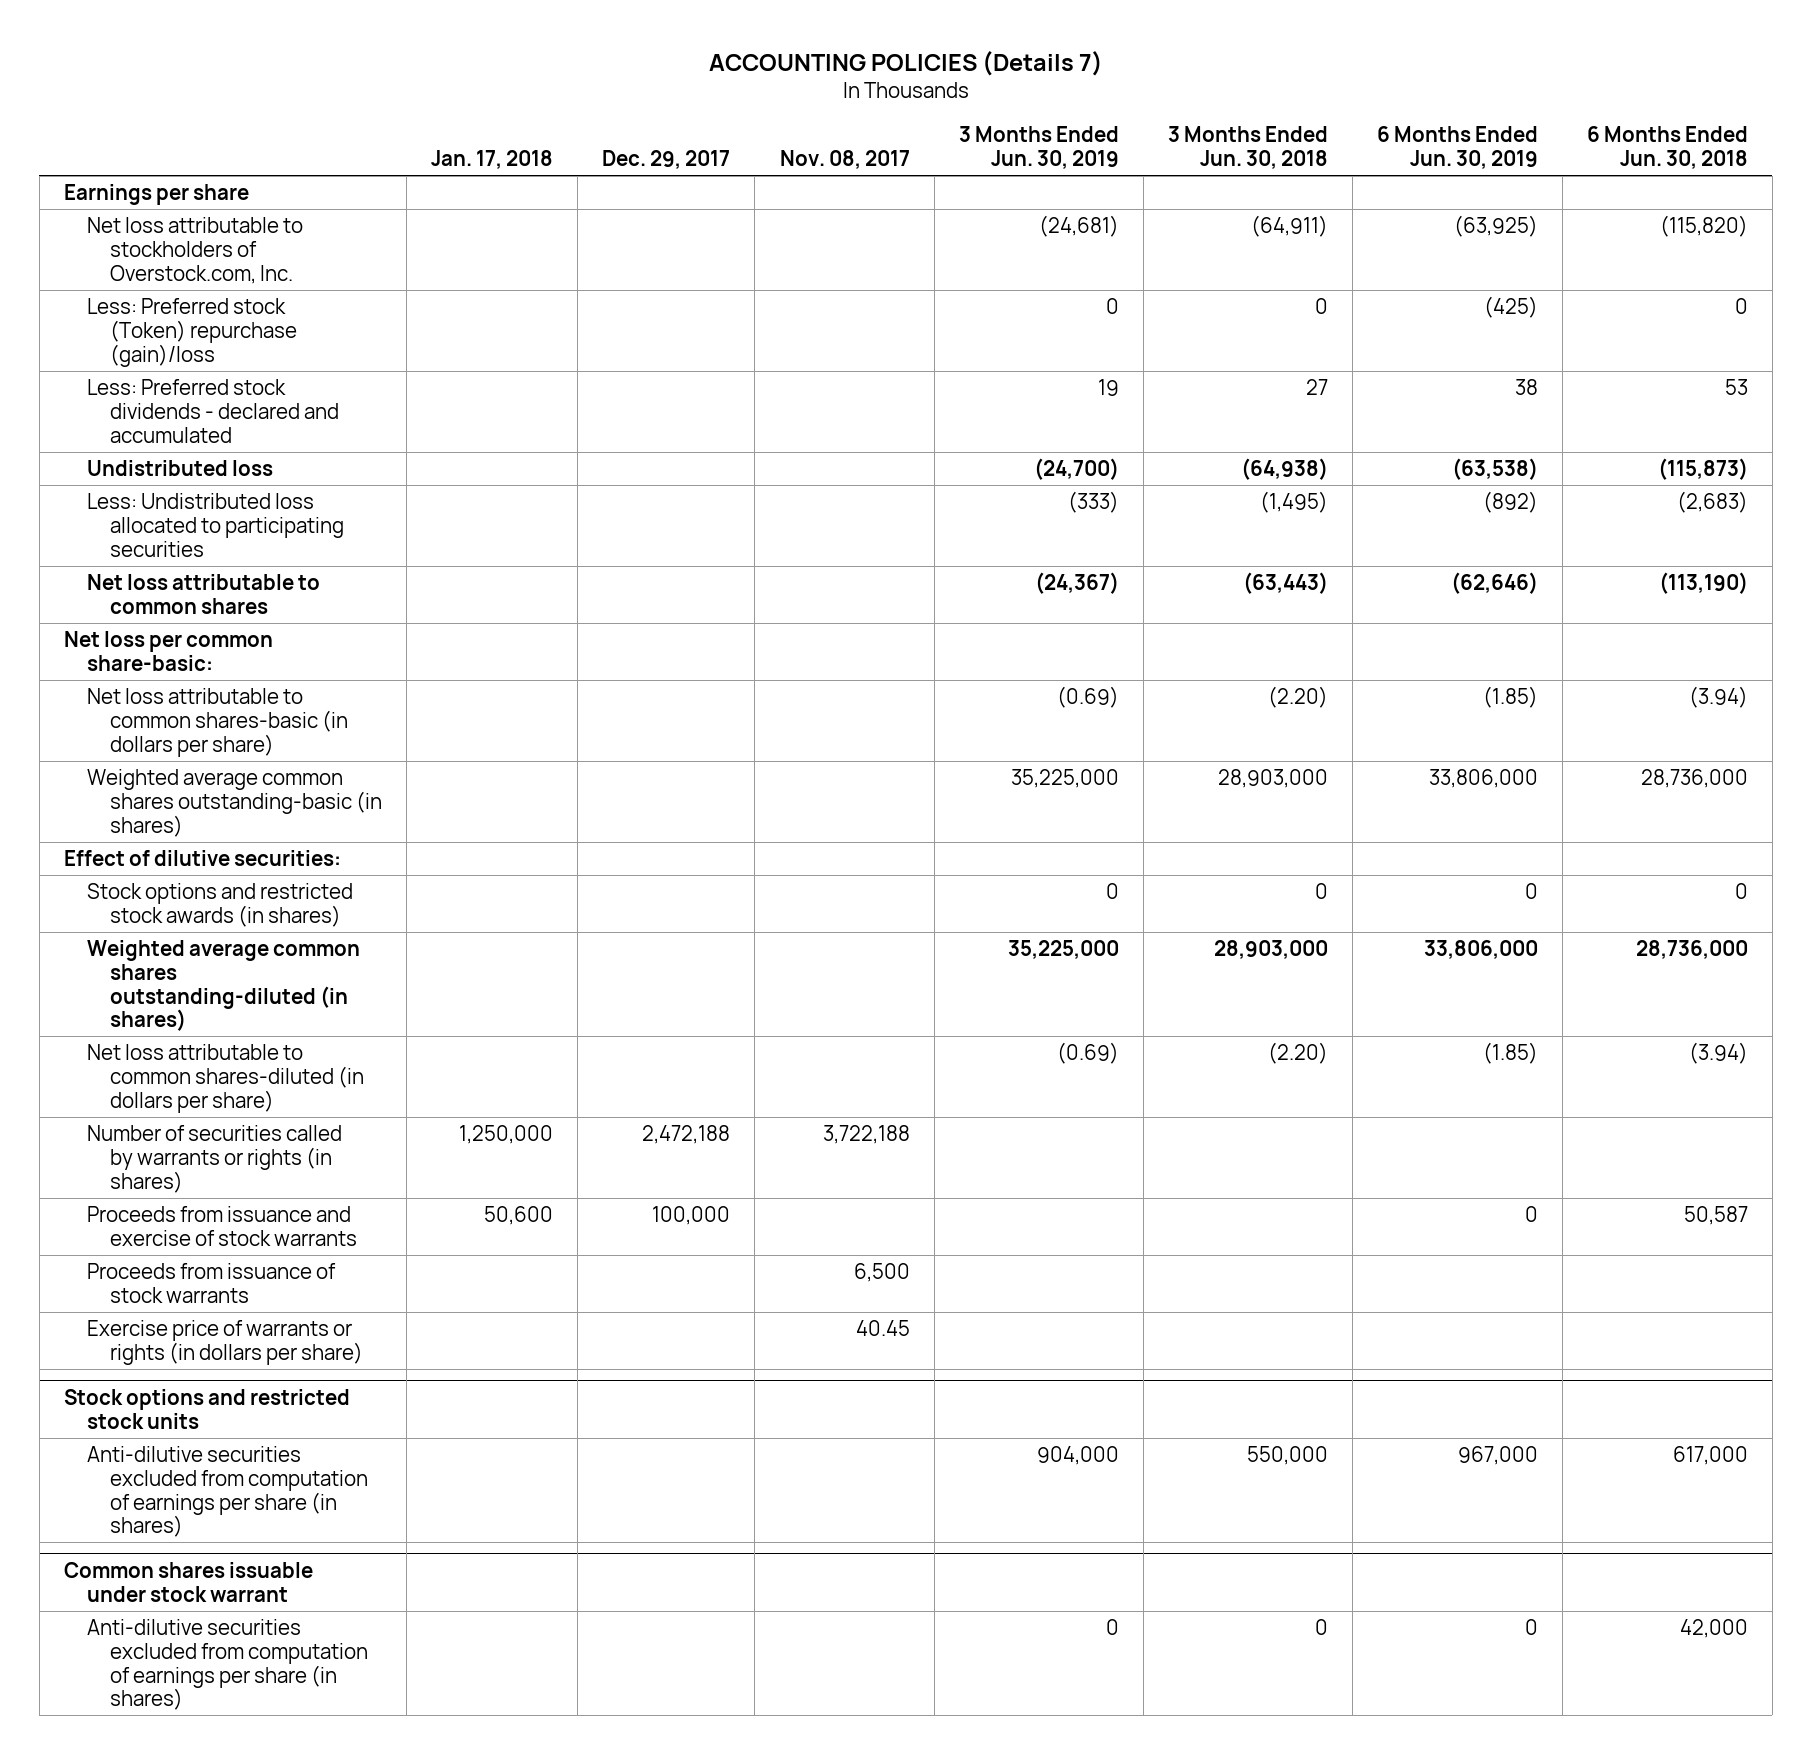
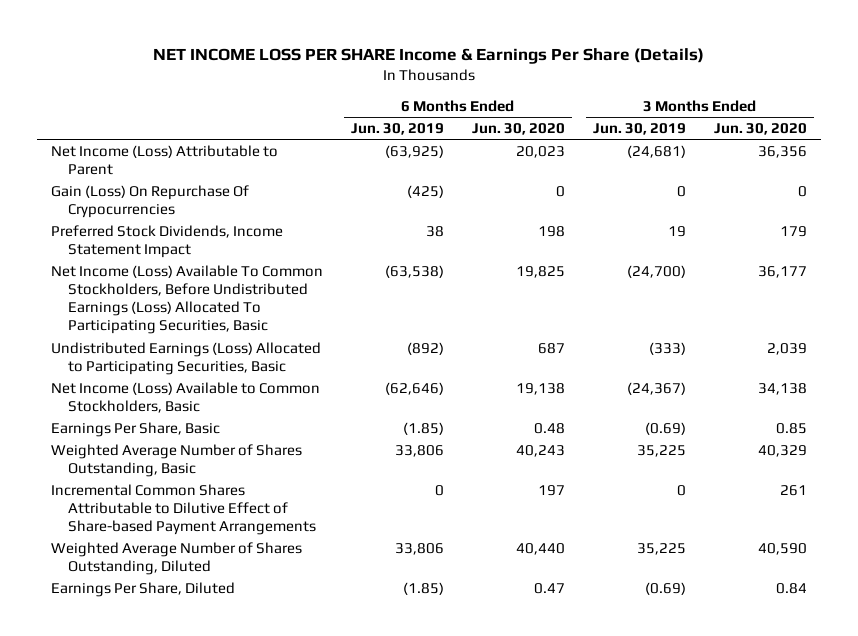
[708,50,1103,76] ACCOUNTING POLICIES (Details 7) -> [152,48,704,65] NET INCOME LOSS PER SHARE Income & Earnings Per Share (Details)
[431,150,554,170] Jan. 17, 2018 -> none
[602,150,731,170] Dec. 29, 2017 -> none
[779,150,910,170] Nov. 08, 2017 -> none
[1167,126,1328,170] 3 Months Ended Jun. 30, 2018 -> none
[1586,126,1748,170] 6 Months Ended Jun. 30, 2018 -> none
none -> [471,123,565,136] Jun. 30, 2020
none -> [713,123,807,136] Jun. 30, 2020
[63,183,249,205] Earnings per share -> none
[63,630,273,671] Net loss per common share-basic: -> none
[63,849,341,866] Effect of dilutive securities: -> none
[87,1124,343,1193] Number of securities called by warrants or rights (in shares) -> none
[87,1205,358,1246] Proceeds from issuance and exercise of stock warrants -> none
[87,1262,337,1303] Proceeds from issuance of stock warrants -> none
[87,1319,364,1365] Exercise price of warrants or rights (in dollars per share) -> none
[63,1388,350,1429] Stock options and restricted stock units -> none
[87,1445,369,1538] Anti-dilutive securities excluded from computation of earnings per share (in shares) -> none
[63,1561,313,1602] Common shares issuable under stock warrant -> none
[87,1618,369,1711] Anti-dilutive securities excluded from computation of earnings per share (in shares) -> none
[87,216,304,284] Net loss attributable to stockholders of Overstock.com, Inc. -> [50,144,278,176] Net Income (Loss) Attributable to Parent
[87,297,298,367] Less: Preferred stock (Token) repurchase (gain)/loss -> [50,184,249,219] Gain (Loss) On Repurchase Of Crypocurrencies
[87,378,340,443] Less: Preferred stock dividends - declared and accumulated -> [50,224,283,259] Preferred Stock Dividends, Income Statement Impact
[87,459,274,476] Undistributed loss -> [50,264,323,335] Net Income (Loss) Available To Common Stockholders, Before Undistributed Earnings (Loss) Allocated To Participating Securities, Basic
[87,492,345,557] Less: Undistributed loss allocated to participating securities -> [50,341,321,376] Undistributed Earnings (Loss) Allocated to Participating Securities, Basic
[87,573,321,614] Net loss attributable to common shares -> [50,381,320,414] Net Income (Loss) Available to Common Stockholders, Basic
[87,687,349,757] Net loss attributable to common shares-basic (in dollars per share) -> [50,421,220,437] Earnings Per Share, Basic
[87,768,383,837] Weighted average common shares outstanding-basic (in shares) -> [50,443,302,478] Weighted Average Number of Shares Outstanding, Basic
[1010,768,1119,788] 35,225,000 -> [636,444,686,457] 35,225
[1428,768,1538,788] 33,806,000 -> [394,444,444,457] 33,806
[87,882,354,927] Stock options and restricted stock awards (in shares) -> [50,483,317,536] Incremental Common Shares Attributable to Dilutive Effect of Share-based Payment Arrangements
[87,939,361,1032] Weighted average common shares outstanding-diluted (in shares) -> [50,541,302,576] Weighted Average Number of Shares Outstanding, Diluted
[1007,939,1119,959] 35,225,000 -> [636,542,686,555] 35,225
[1423,939,1538,959] 33,806,000 -> [394,542,444,555] 33,806
[87,1043,365,1113] Net loss attributable to common shares-diluted (in dollars per share) -> [50,581,235,597] Earnings Per Share, Diluted

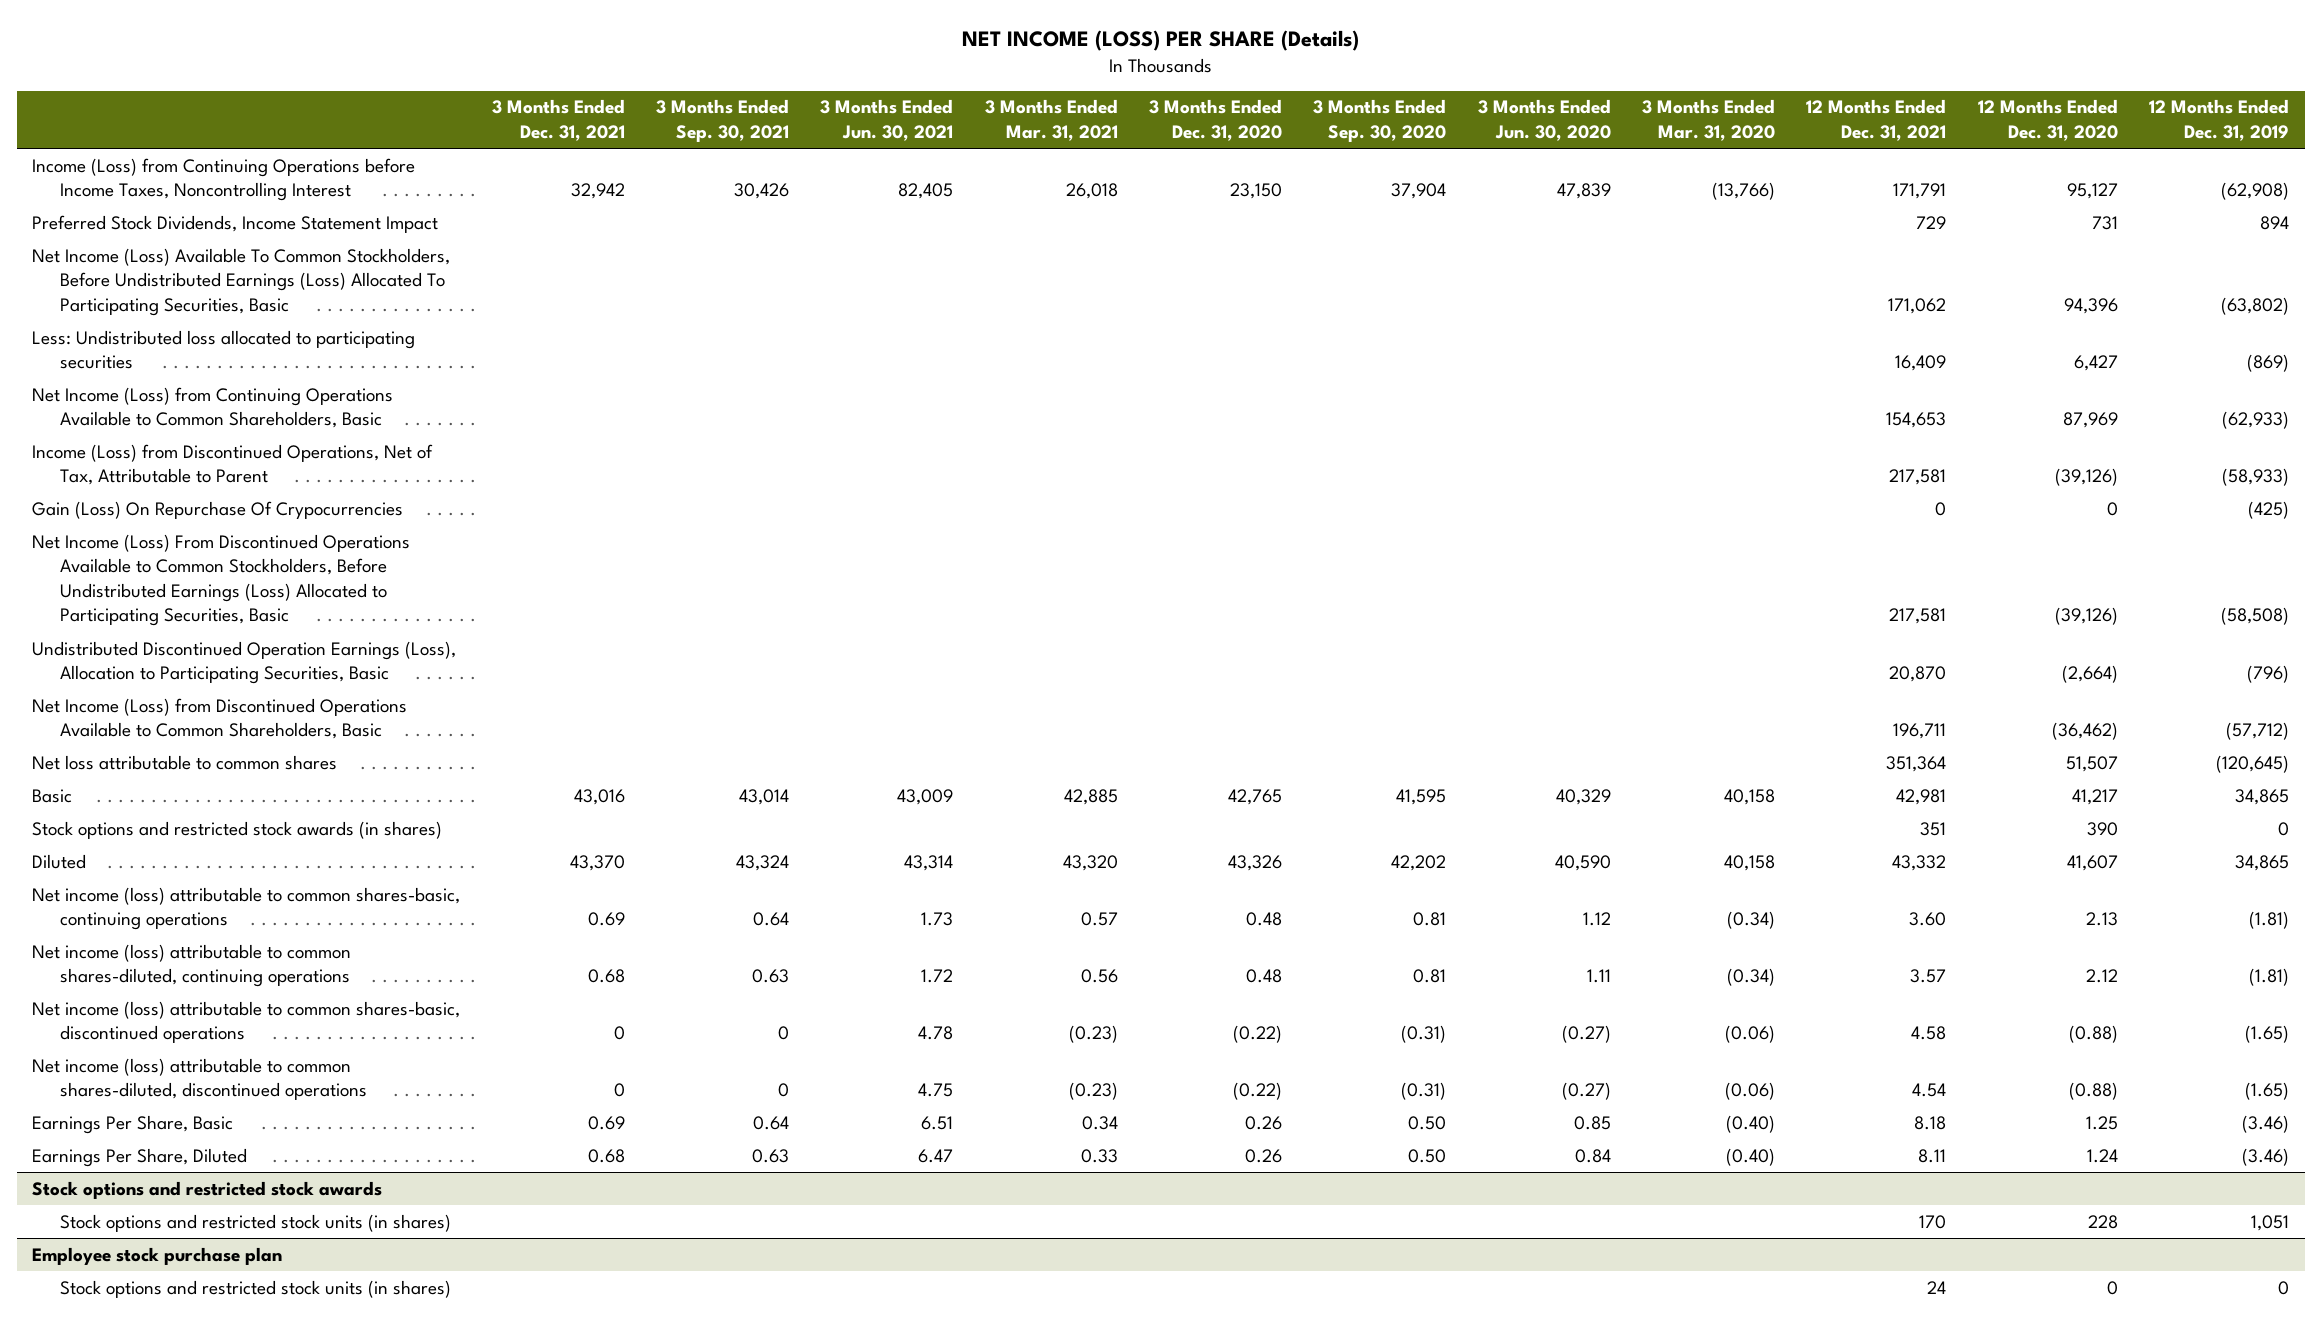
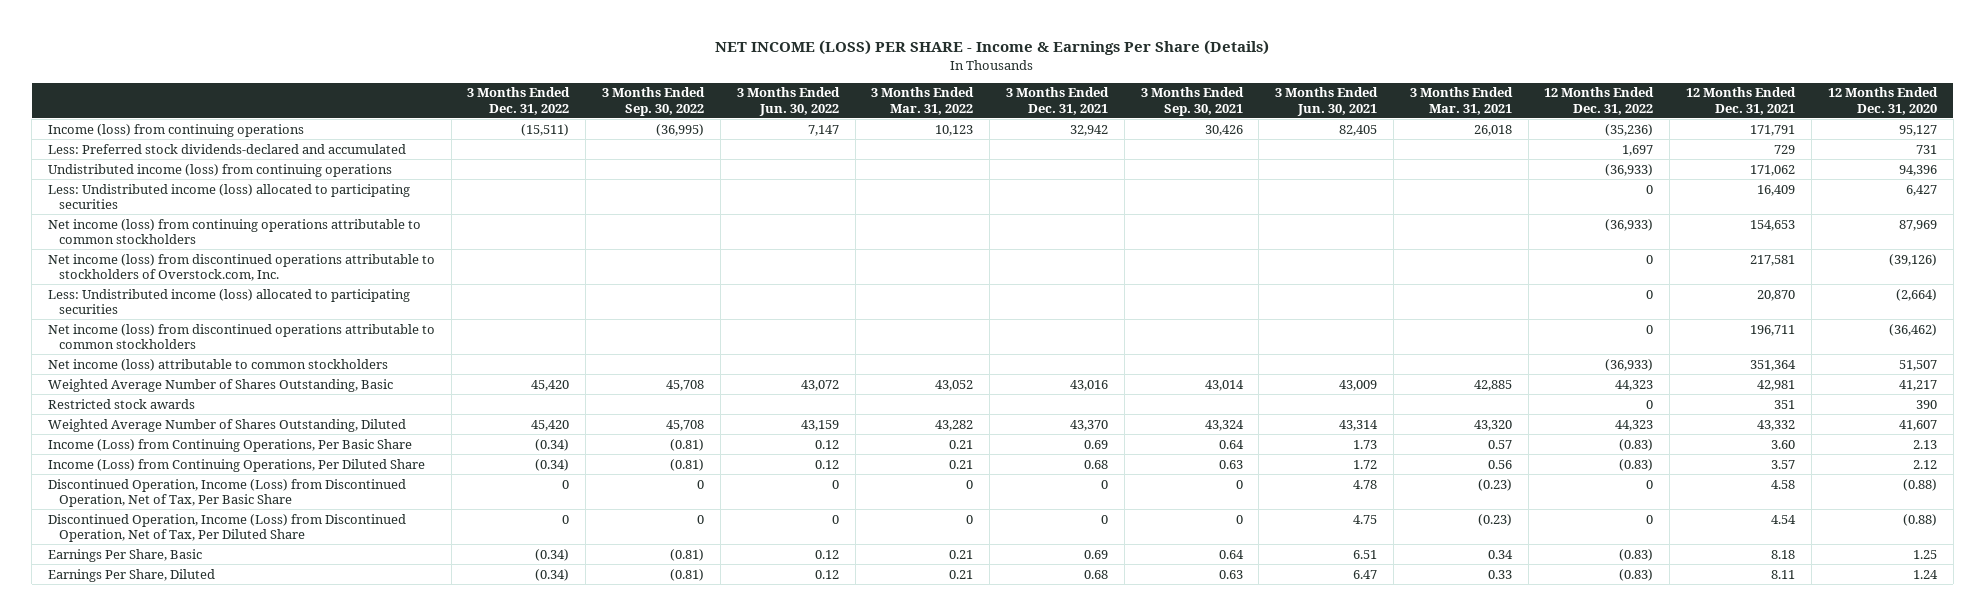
[961,30,1359,52] NET INCOME (LOSS) PER SHARE (Details) -> [715,39,1270,55] NET INCOME (LOSS) PER SHARE - Income & Earnings Per Share (Details)
[1149,99,1283,142] 3 Months Ended Dec. 31, 2020 -> none
[1313,99,1447,143] 3 Months Ended Sep. 30, 2020 -> none
[1477,99,1611,142] 3 Months Ended Jun. 30, 2020 -> none
[1642,99,1776,142] 3 Months Ended Mar. 31, 2020 -> none
[2148,99,2289,142] 12 Months Ended Dec. 31, 2019 -> none
none -> [467,87,571,115] 3 Months Ended Dec. 31, 2022
none -> [602,87,706,116] 3 Months Ended Sep. 30, 2022
none -> [736,87,840,116] 3 Months Ended Jun. 30, 2022
none -> [871,87,975,115] 3 Months Ended Mar. 31, 2022
none -> [1544,87,1655,115] 12 Months Ended Dec. 31, 2022
[32,500,404,519] Gain (Loss) On Repurchase Of Crypocurrencies -> none
[32,533,411,627] Net Income (Loss) From Discontinued Operations Available to Common Stockholders, Before Undistributed Earnings (Loss) Allocated to Participating Securities, Basic -> none
[32,157,416,202] Income (Loss) from Continuing Operations before Income Taxes, Noncontrolling Interest -> [47,123,304,137] Income (loss) from continuing operations
[32,214,439,233] Preferred Stock Dividends, Income Statement Impact -> [47,143,406,154] Less: Preferred stock dividends-declared and accumulated
[32,247,451,316] Net Income (Loss) Available To Common Stockholders, Before Undistributed Earnings (Loss) Allocated To Participating Securities, Basic -> [47,163,392,177] Undistributed income (loss) from continuing operations
[32,329,416,370] Less: Undistributed loss allocated to participating securities -> [47,183,410,209] Less: Undistributed income (loss) allocated to participating securities
[32,386,394,429] Net Income (Loss) from Continuing Operations Available to Common Shareholders, Basic -> [47,218,421,244] Net income (loss) from continuing operations attributable to common stockholders
[32,443,434,486] Income (Loss) from Discontinued Operations, Net of Tax, Attributable to Parent -> [47,253,435,281] Net income (loss) from discontinued operations attributable to stockholders of Overstock.com, Inc.
[32,640,457,685] Undistributed Discontinued Operation Earnings (Loss), Allocation to Participating Securities, Basic -> [47,288,410,314] Less: Undistributed income (loss) allocated to participating securities
[32,697,408,740] Net Income (Loss) from Discontinued Operations Available to Common Shareholders, Basic -> [47,323,435,349] Net income (loss) from discontinued operations attributable to common stockholders
[32,754,338,770] Net loss attributable to common shares -> [47,358,388,371] Net income (loss) attributable to common stockholders
[32,788,73,803] Basic -> [47,378,393,392] Weighted Average Number of Shares Outstanding, Basic
[32,820,443,839] Stock options and restricted stock awards (in shares) -> [47,398,195,409] Restricted stock awards
[32,853,87,869] Diluted -> [47,418,406,432] Weighted Average Number of Shares Outstanding, Diluted
[32,886,461,931] Net income (loss) attributable to common shares-basic, continuing operations -> [47,438,412,452] Income (Loss) from Continuing Operations, Per Basic Share
[32,943,352,988] Net income (loss) attributable to common shares-diluted, continuing operations -> [47,458,425,472] Income (Loss) from Continuing Operations, Per Diluted Share
[32,1000,461,1044] Net income (loss) attributable to common shares-basic, discontinued operations -> [47,478,406,507] Discontinued Operation, Income (Loss) from Discontinued Operation, Net of Tax, Per Basic Share
[32,1057,367,1101] Net income (loss) attributable to common shares-diluted, discontinued operations -> [47,513,406,542] Discontinued Operation, Income (Loss) from Discontinued Operation, Net of Tax, Per Diluted Share
[32,1180,383,1199] Stock options and restricted stock awards -> none
[59,1213,451,1232] Stock options and restricted stock units (in shares) -> none
[32,1246,283,1265] Employee stock purchase plan -> none
[59,1279,451,1298] Stock options and restricted stock units (in shares) -> none

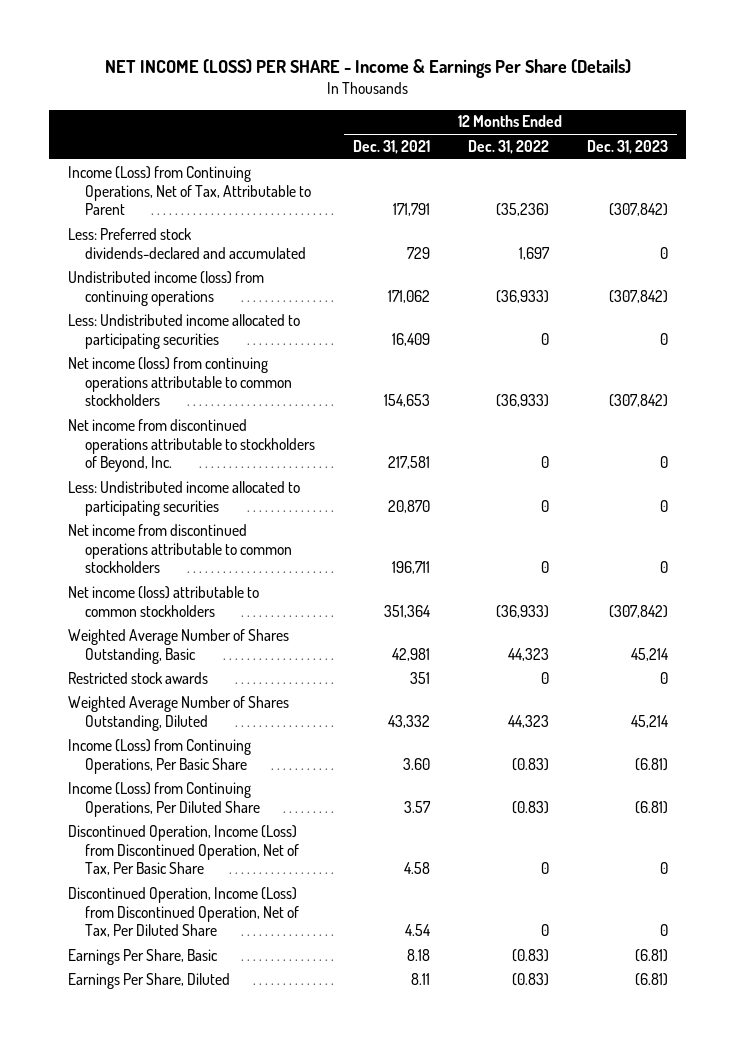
[467,87,571,115] 3 Months Ended Dec. 31, 2022 -> none
[602,87,706,116] 3 Months Ended Sep. 30, 2022 -> none
[736,87,840,116] 3 Months Ended Jun. 30, 2022 -> none
[871,87,975,115] 3 Months Ended Mar. 31, 2022 -> none
[1005,87,1109,115] 3 Months Ended Dec. 31, 2021 -> none
[1140,87,1244,116] 3 Months Ended Sep. 30, 2021 -> none
[1275,87,1379,116] 3 Months Ended Jun. 30, 2021 -> none
[1409,87,1513,115] 3 Months Ended Mar. 31, 2021 -> none
[1827,87,1938,115] 12 Months Ended Dec. 31, 2020 -> none
none -> [586,139,668,154] Dec. 31, 2023
[47,123,304,137] Income (loss) from continuing operations -> [67,165,312,216] Income (Loss) from Continuing Operations, Net of Tax, Attributable to Parent
[47,183,410,209] Less: Undistributed income (loss) allocated to participating securities -> [67,313,300,349] Less: Undistributed income allocated to participating securities
[47,253,435,281] Net income (loss) from discontinued operations attributable to stockholders of Overstock.com, Inc. -> [67,418,316,473] Net income from discontinued operations attributable to stockholders of Beyond, Inc.
[47,288,410,314] Less: Undistributed income (loss) allocated to participating securities -> [67,480,300,516] Less: Undistributed income allocated to participating securities
[47,323,435,349] Net income (loss) from discontinued operations attributable to common stockholders -> [67,523,293,574] Net income from discontinued operations attributable to common stockholders

